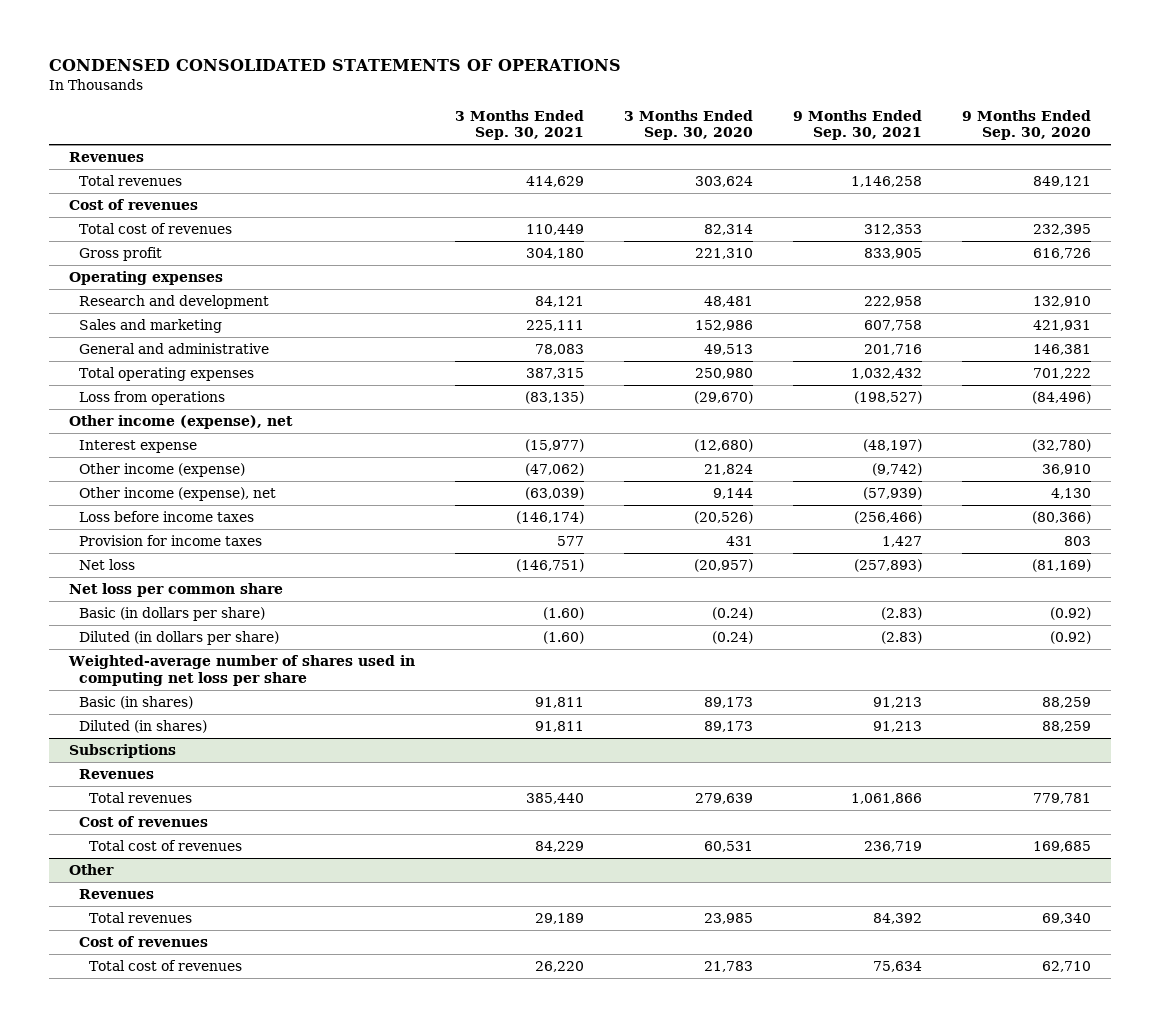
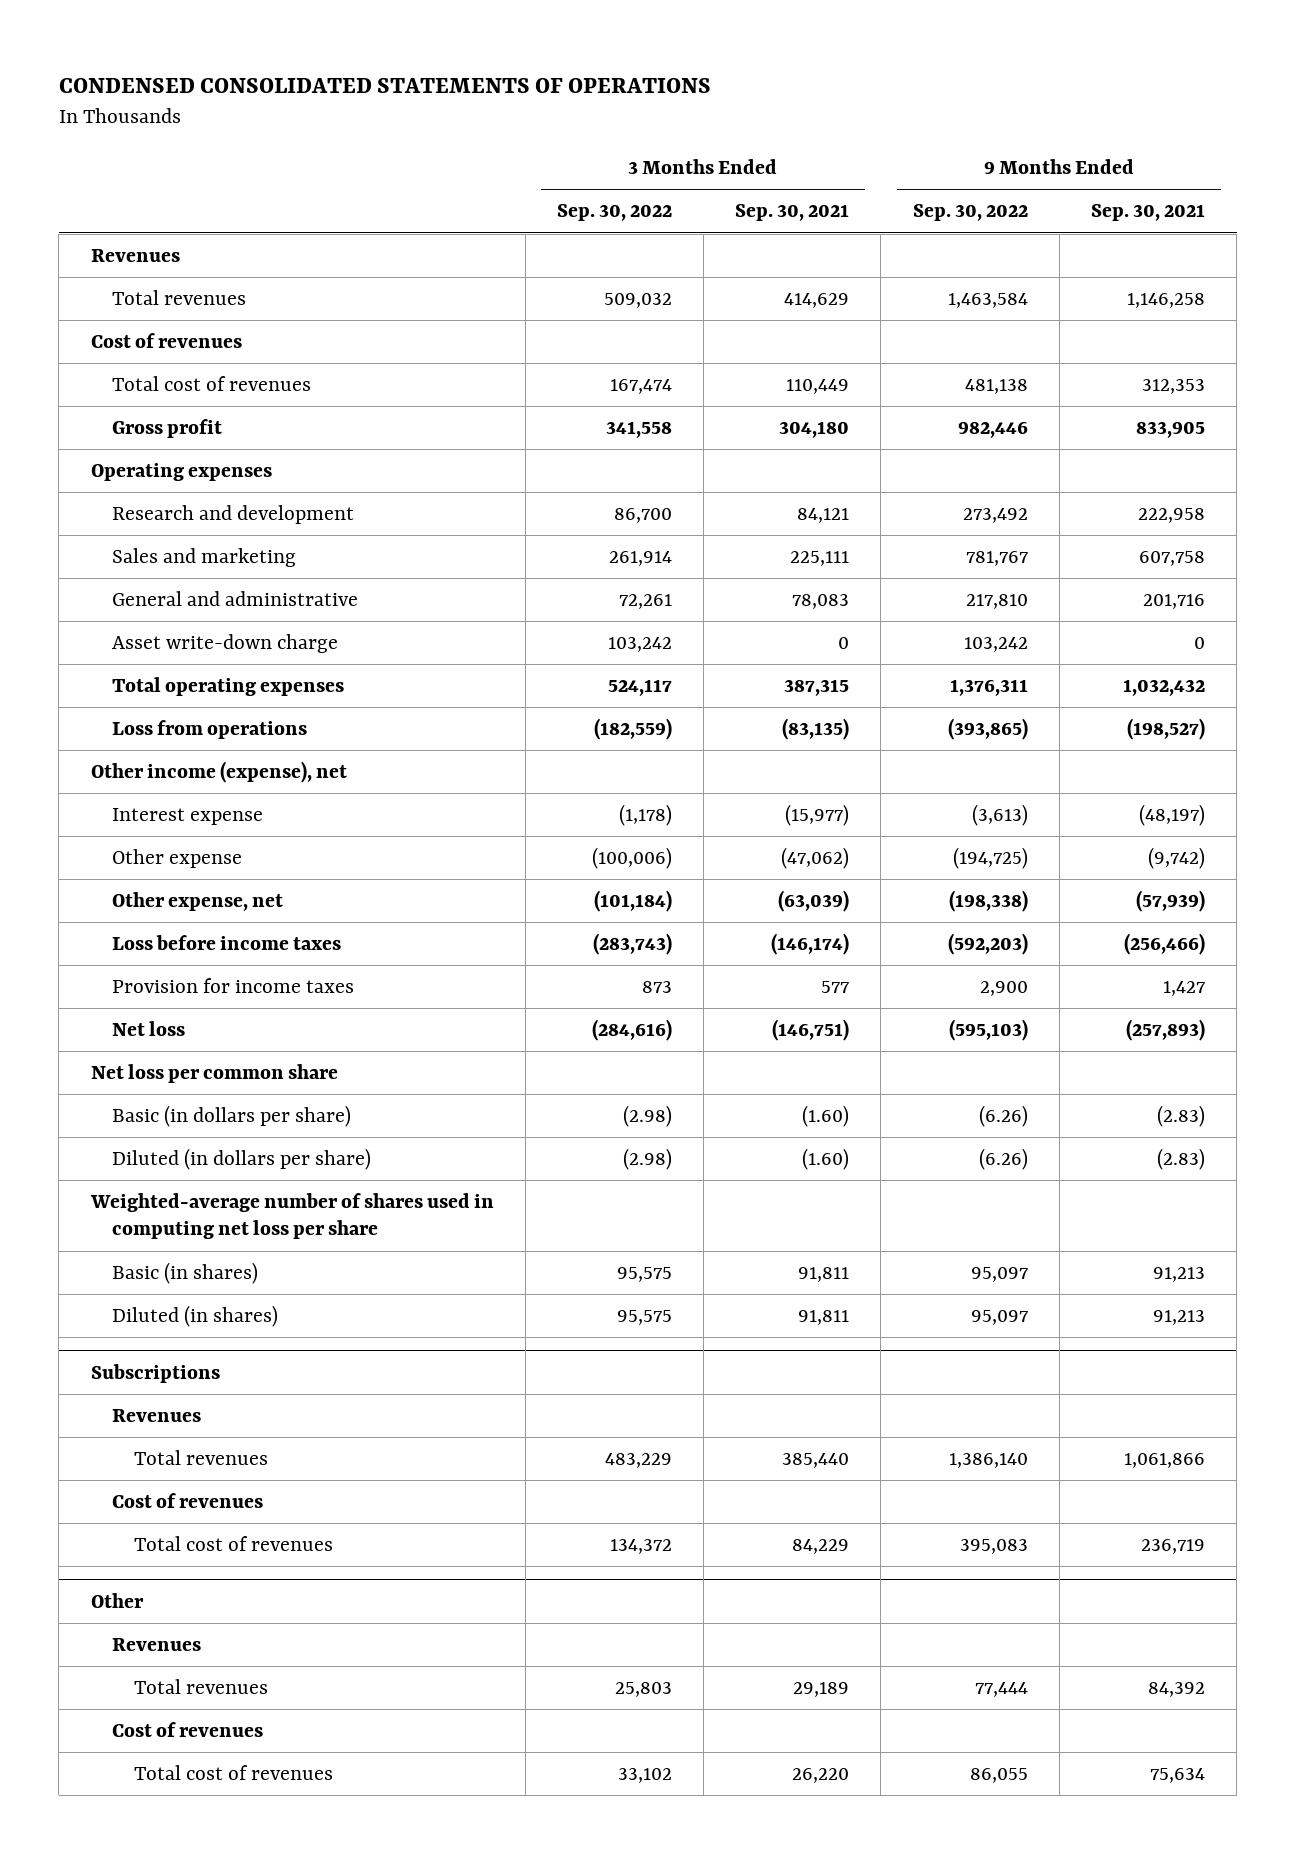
[623,109,753,141] 3 Months Ended Sep. 30, 2020 -> none
[961,109,1091,141] 9 Months Ended Sep. 30, 2020 -> none
none -> [556,204,672,222] Sep. 30, 2022
none -> [912,204,1028,222] Sep. 30, 2022
none -> [112,634,339,654] Asset write-down charge
[78,463,245,478] Other income (expense) -> [112,849,243,869] Other expense
[78,487,276,502] Other income (expense), net -> [112,892,284,912] Other expense, net

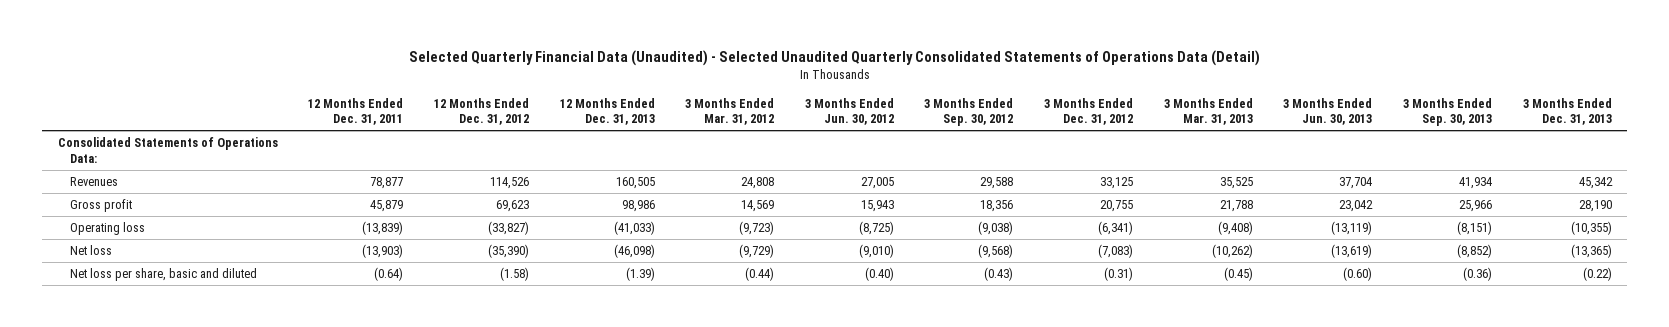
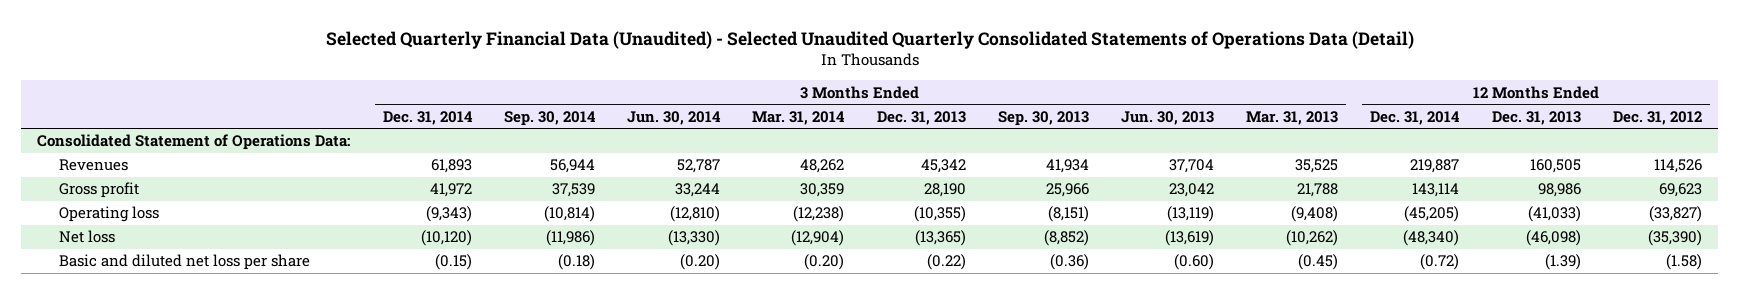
[308,97,404,126] 12 Months Ended Dec. 31, 2011 -> none
[685,97,775,126] 3 Months Ended Mar. 31, 2012 -> none
[804,97,894,126] 3 Months Ended Jun. 30, 2012 -> none
[924,97,1014,127] 3 Months Ended Sep. 30, 2012 -> none
[1044,97,1134,126] 3 Months Ended Dec. 31, 2012 -> none
none -> [382,110,473,125] Dec. 31, 2014
none -> [503,110,596,126] Sep. 30, 2014
none -> [627,110,722,125] Jun. 30, 2014
none -> [752,110,846,125] Mar. 31, 2014
none -> [1370,110,1461,125] Dec. 31, 2014
[57,137,278,163] Consolidated Statements of Operations Data: -> [37,134,351,151] Consolidated Statement of Operations Data:
[70,268,258,282] Net loss per share, basic and diluted -> [58,254,310,271] Basic and diluted net loss per share

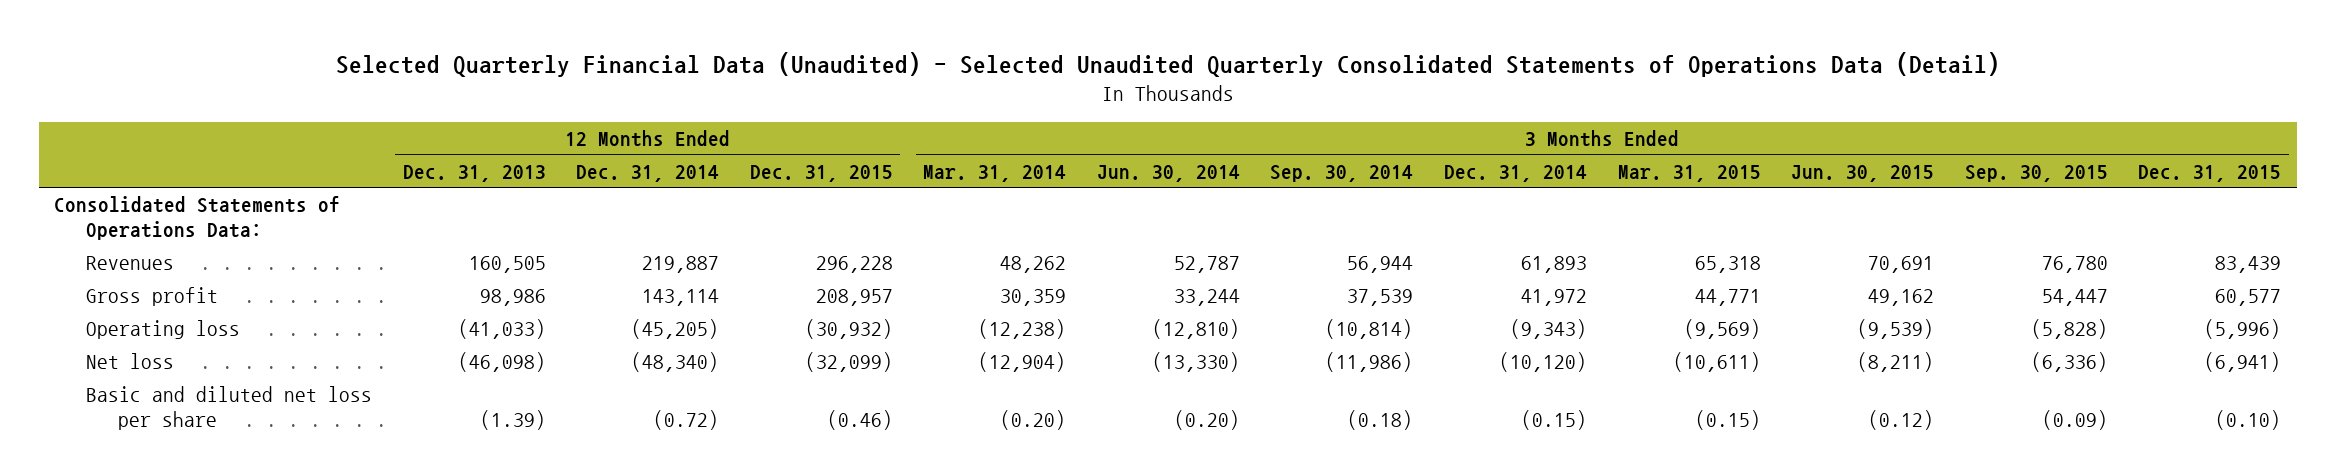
[876,110,966,125] Dec. 31, 2013 -> none
[997,110,1089,126] Sep. 30, 2013 -> none
[1120,110,1214,125] Jun. 30, 2013 -> none
[1246,110,1339,125] Mar. 31, 2013 -> none
[1612,110,1702,125] Dec. 31, 2012 -> none
none -> [749,164,893,182] Dec. 31, 2015
none -> [1617,164,1761,182] Mar. 31, 2015
none -> [1791,164,1935,182] Jun. 30, 2015
none -> [1964,164,2108,182] Sep. 30, 2015
none -> [2138,164,2282,182] Dec. 31, 2015
[37,134,351,151] Consolidated Statement of Operations Data: -> [54,196,341,241] Consolidated Statements of Operations Data:

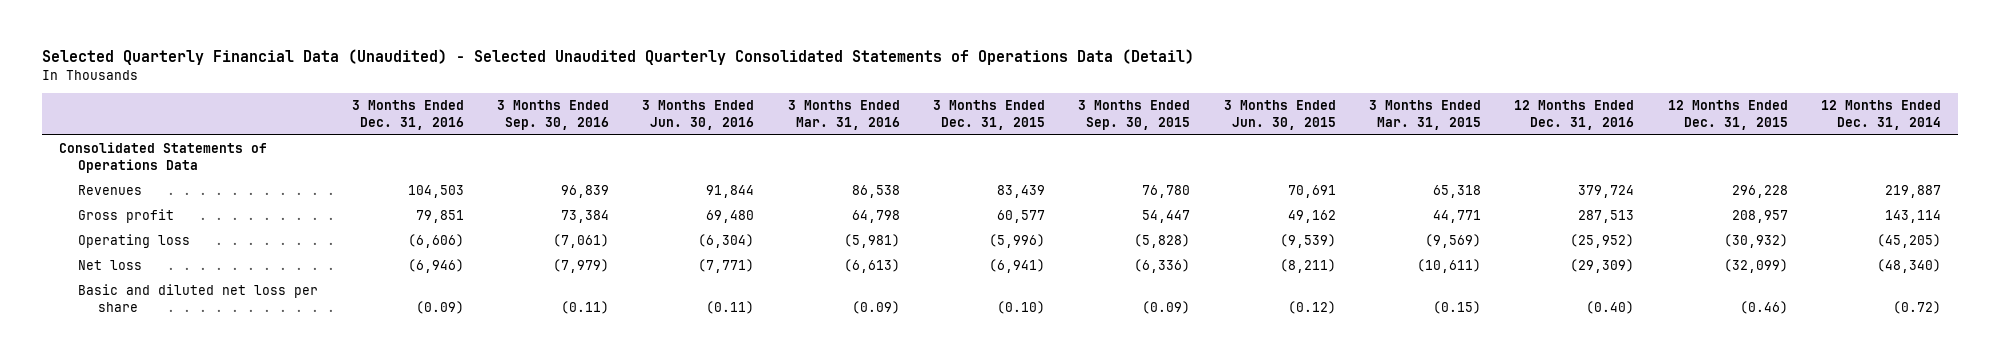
[402,164,546,182] Dec. 31, 2013 -> none
[923,164,1067,182] Mar. 31, 2014 -> none
[1096,164,1240,182] Jun. 30, 2014 -> none
[1270,164,1414,182] Sep. 30, 2014 -> none
[1444,164,1588,182] Dec. 31, 2014 -> none
none -> [351,100,464,130] 3 Months Ended Dec. 31, 2016
none -> [496,100,609,130] 3 Months Ended Sep. 30, 2016
none -> [642,100,755,130] 3 Months Ended Jun. 30, 2016
none -> [787,100,900,130] 3 Months Ended Mar. 31, 2016
none -> [1514,100,1635,130] 12 Months Ended Dec. 31, 2016
[54,196,341,241] Consolidated Statements of Operations Data: -> [58,142,267,173] Consolidated Statements of Operations Data

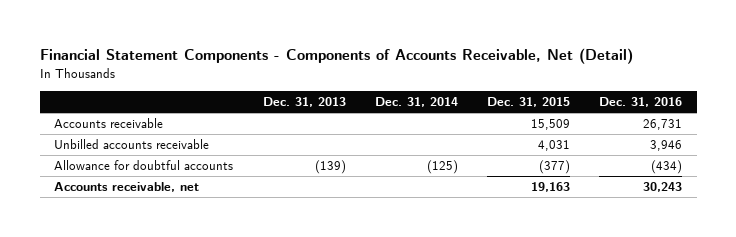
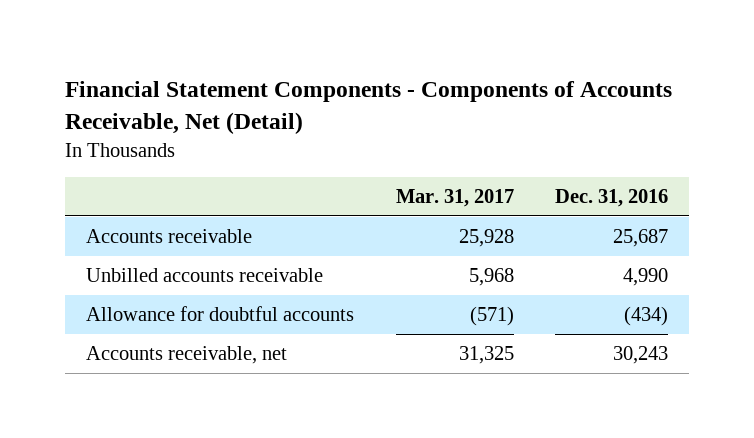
[262,97,346,108] Dec. 31, 2013 -> none
[374,97,458,108] Dec. 31, 2014 -> none
[486,97,570,108] Dec. 31, 2015 -> none
none -> [395,189,514,208] Mar. 31, 2017
[642,119,682,131] 26,731 -> [613,228,669,247] 25,687
[649,140,682,152] 3,946 -> [623,267,669,286] 4,990

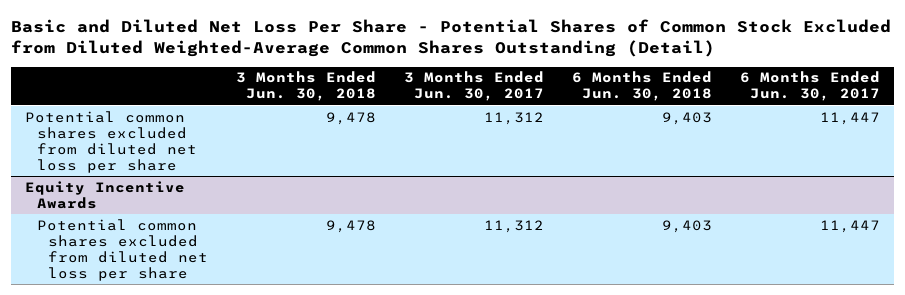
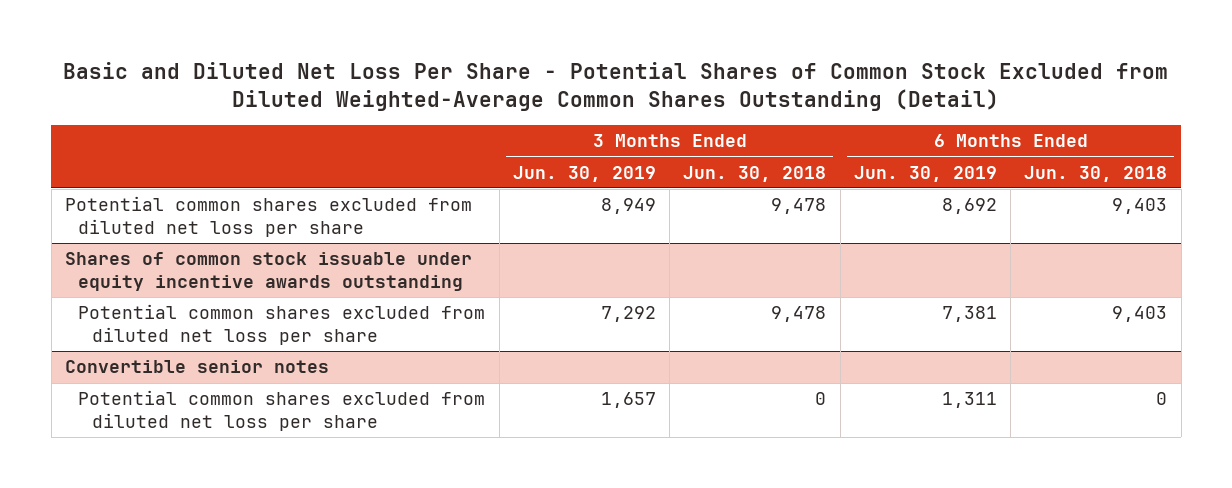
[404,71,545,102] 3 Months Ended Jun. 30, 2017 -> none
[740,71,881,102] 6 Months Ended Jun. 30, 2017 -> none
none -> [512,165,656,182] Jun. 30, 2019
none -> [853,165,997,182] Jun. 30, 2019
[24,180,185,209] Equity Incentive Awards -> [65,252,473,291] Shares of common stock issuable under equity incentive awards outstanding
none -> [65,360,330,374] Convertible senior notes
none -> [78,390,486,431] Potential common shares excluded from diluted net loss per share

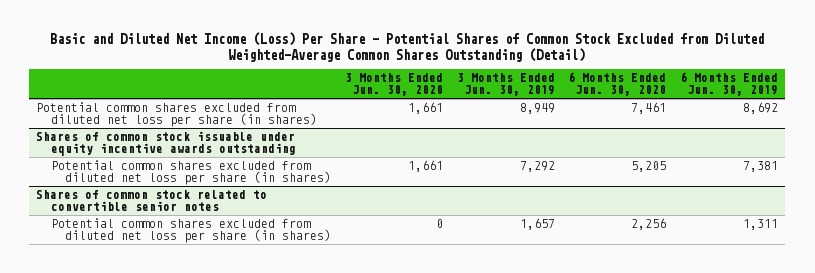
[63,62,1169,111] Basic and Diluted Net Loss Per Share - Potential Shares of Common Stock Excluded from Diluted Weighted-Average Common Shares Outstanding (Detail) -> [50,32,765,62] Basic and Diluted Net Income (Loss) Per Share - Potential Shares of Common Stock Excluded from Diluted Weighted-Average Common Shares Outstanding (Detail)
[683,165,827,182] Jun. 30, 2018 -> none
[1024,165,1168,182] Jun. 30, 2018 -> none
none -> [344,73,443,97] 3 Months Ended Jun. 30, 2020
none -> [568,72,667,97] 6 Months Ended Jun. 30, 2020
[65,196,473,237] Potential common shares excluded from diluted net loss per share -> [36,101,317,127] Potential common shares excluded from diluted net loss per share (in shares)
[65,360,330,374] Convertible senior notes -> none
[78,304,486,345] Potential common shares excluded from diluted net loss per share -> [50,159,331,185] Potential common shares excluded from diluted net loss per share (in shares)
none -> [36,189,268,211] Shares of common stock related to convertible senior notes
[78,390,486,431] Potential common shares excluded from diluted net loss per share -> [50,217,331,243] Potential common shares excluded from diluted net loss per share (in shares)

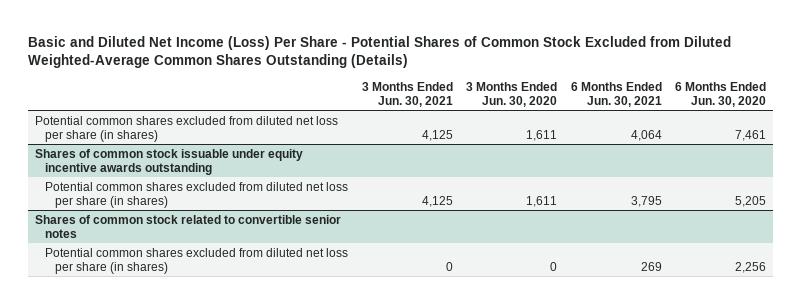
[50,32,765,62] Basic and Diluted Net Income (Loss) Per Share - Potential Shares of Common Stock Excluded from Diluted Weighted-Average Common Shares Outstanding (Detail) -> [28,35,732,69] Basic and Diluted Net Income (Loss) Per Share - Potential Shares of Common Stock Excluded from Diluted Weighted-Average Common Shares Outstanding (Details)
[456,73,555,97] 3 Months Ended Jun. 30, 2019 -> none
[680,72,779,97] 6 Months Ended Jun. 30, 2019 -> none
none -> [361,81,453,108] 3 Months Ended Jun. 30, 2021
none -> [570,81,662,108] 6 Months Ended Jun. 30, 2021
[407,101,443,114] 1,661 -> [526,129,558,141] 1,611
[407,159,443,172] 1,661 -> [526,195,558,207] 1,611

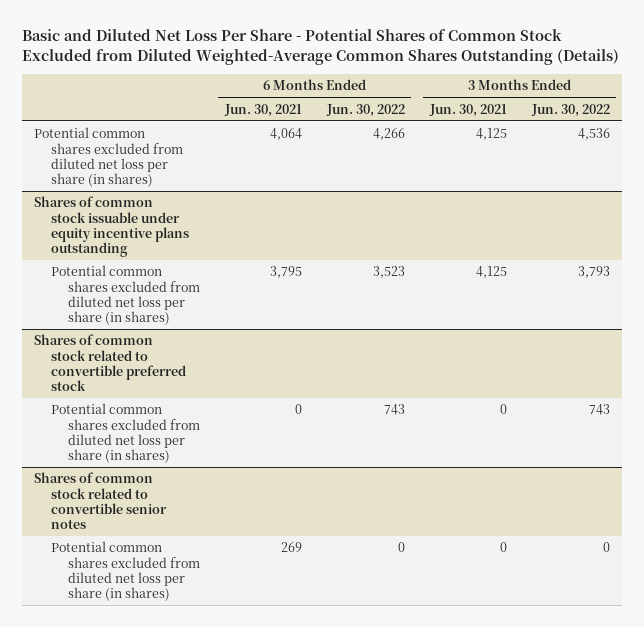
[28,35,732,69] Basic and Diluted Net Income (Loss) Per Share - Potential Shares of Common Stock Excluded from Diluted Weighted-Average Common Shares Outstanding (Details) -> [21,29,619,66] Basic and Diluted Net Loss Per Share - Potential Shares of Common Stock Excluded from Diluted Weighted-Average Common Shares Outstanding (Details)
[466,81,558,108] 3 Months Ended Jun. 30, 2020 -> none
[675,81,767,108] 6 Months Ended Jun. 30, 2020 -> none
none -> [325,103,405,117] Jun. 30, 2022
none -> [530,103,610,117] Jun. 30, 2022
[35,148,304,175] Shares of common stock issuable under equity incentive awards outstanding -> [34,196,189,258] Shares of common stock issuable under equity incentive plans outstanding
none -> [34,334,186,392] Shares of common stock related to convertible preferred stock
none -> [50,403,200,464] Potential common shares excluded from diluted net loss per share (in shares)

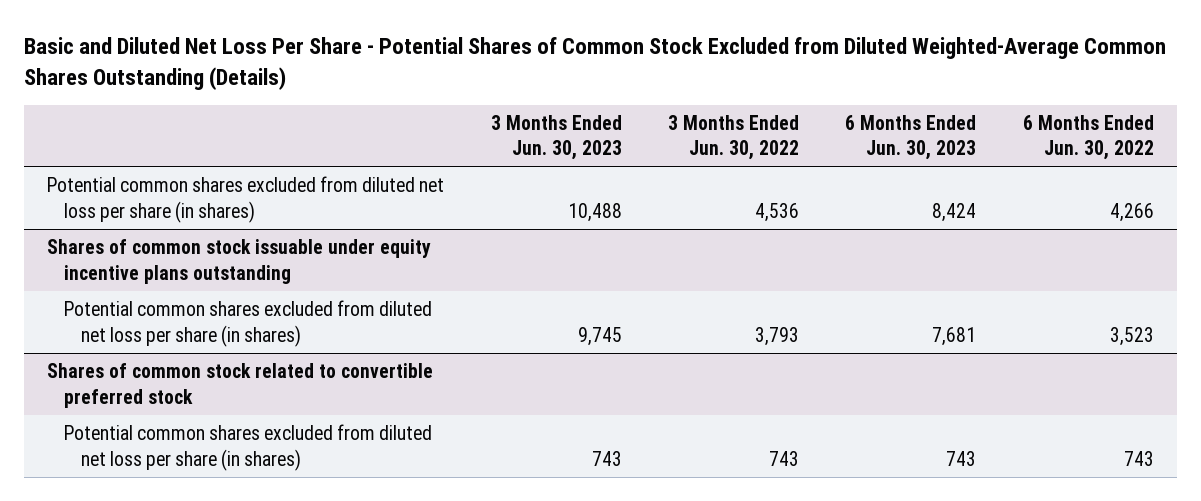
[223,103,302,117] Jun. 30, 2021 -> none
[428,103,507,117] Jun. 30, 2021 -> none
none -> [490,114,622,161] 3 Months Ended Jun. 30, 2023
none -> [845,114,977,161] 6 Months Ended Jun. 30, 2023
[34,472,167,530] Shares of common stock related to convertible senior notes -> none
[50,541,200,602] Potential common shares excluded from diluted net loss per share (in shares) -> none

